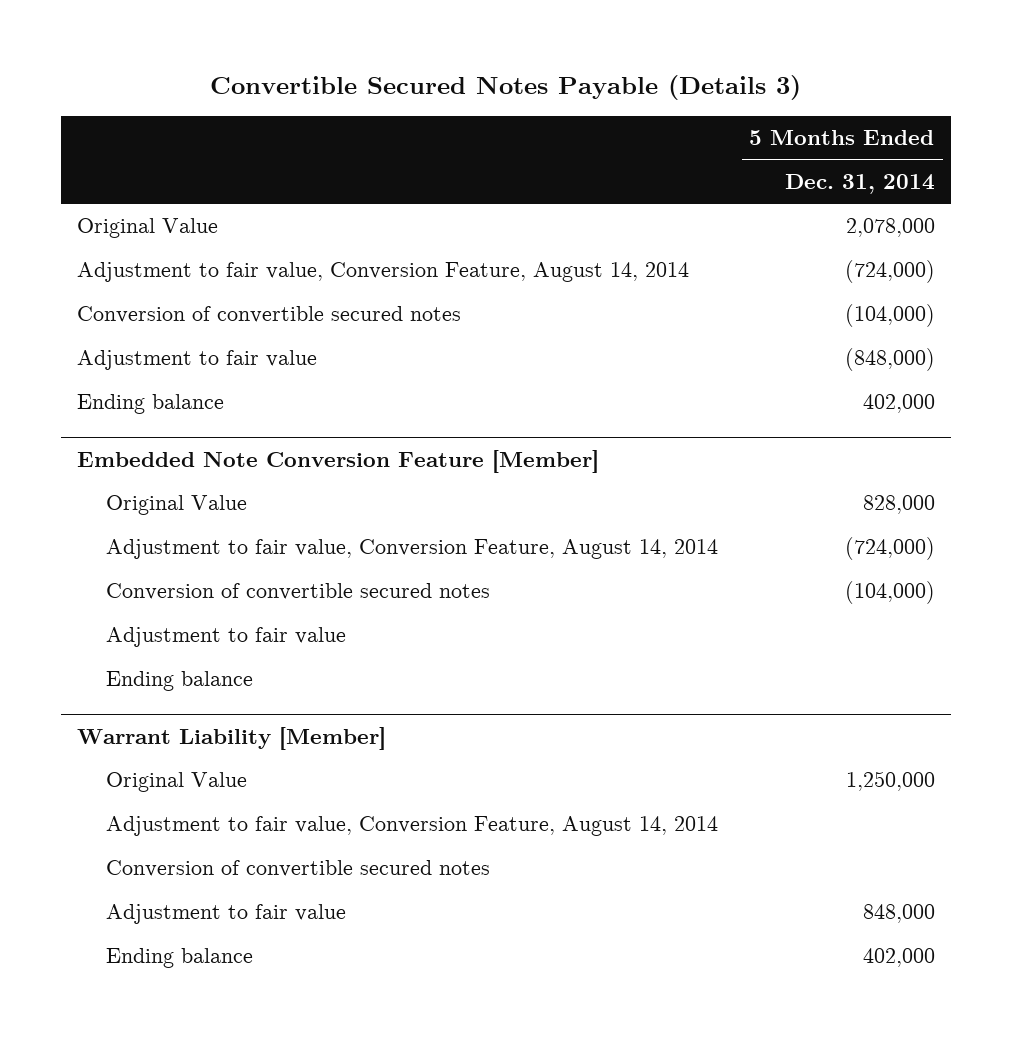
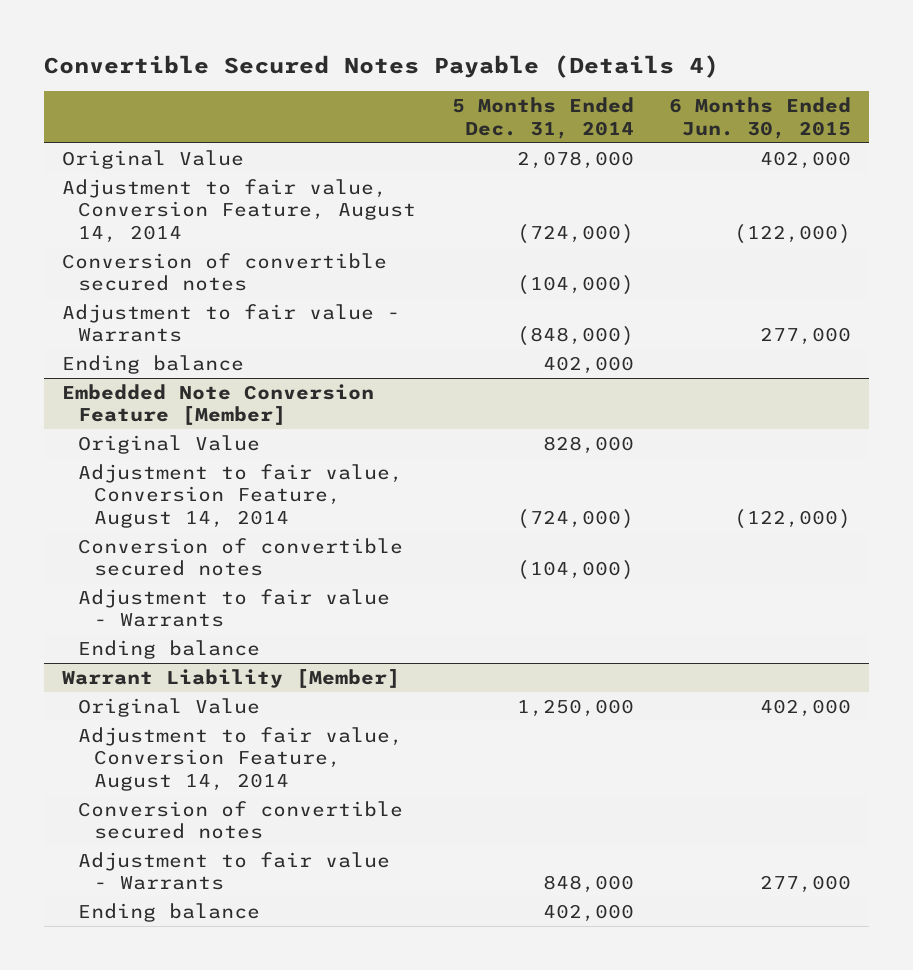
[210,75,802,101] Convertible Secured Notes Payable (Details 3) -> [43,54,719,78] Convertible Secured Notes Payable (Details 4)
none -> [669,97,852,139] 6 Months Ended Jun. 30, 2015
[77,350,318,371] Adjustment to fair value -> [61,304,400,343] Adjustment to fair value - Warrants
[105,627,346,648] Adjustment to fair value -> [77,589,390,628] Adjustment to fair value - Warrants
[105,904,346,925] Adjustment to fair value -> [77,852,390,891] Adjustment to fair value - Warrants

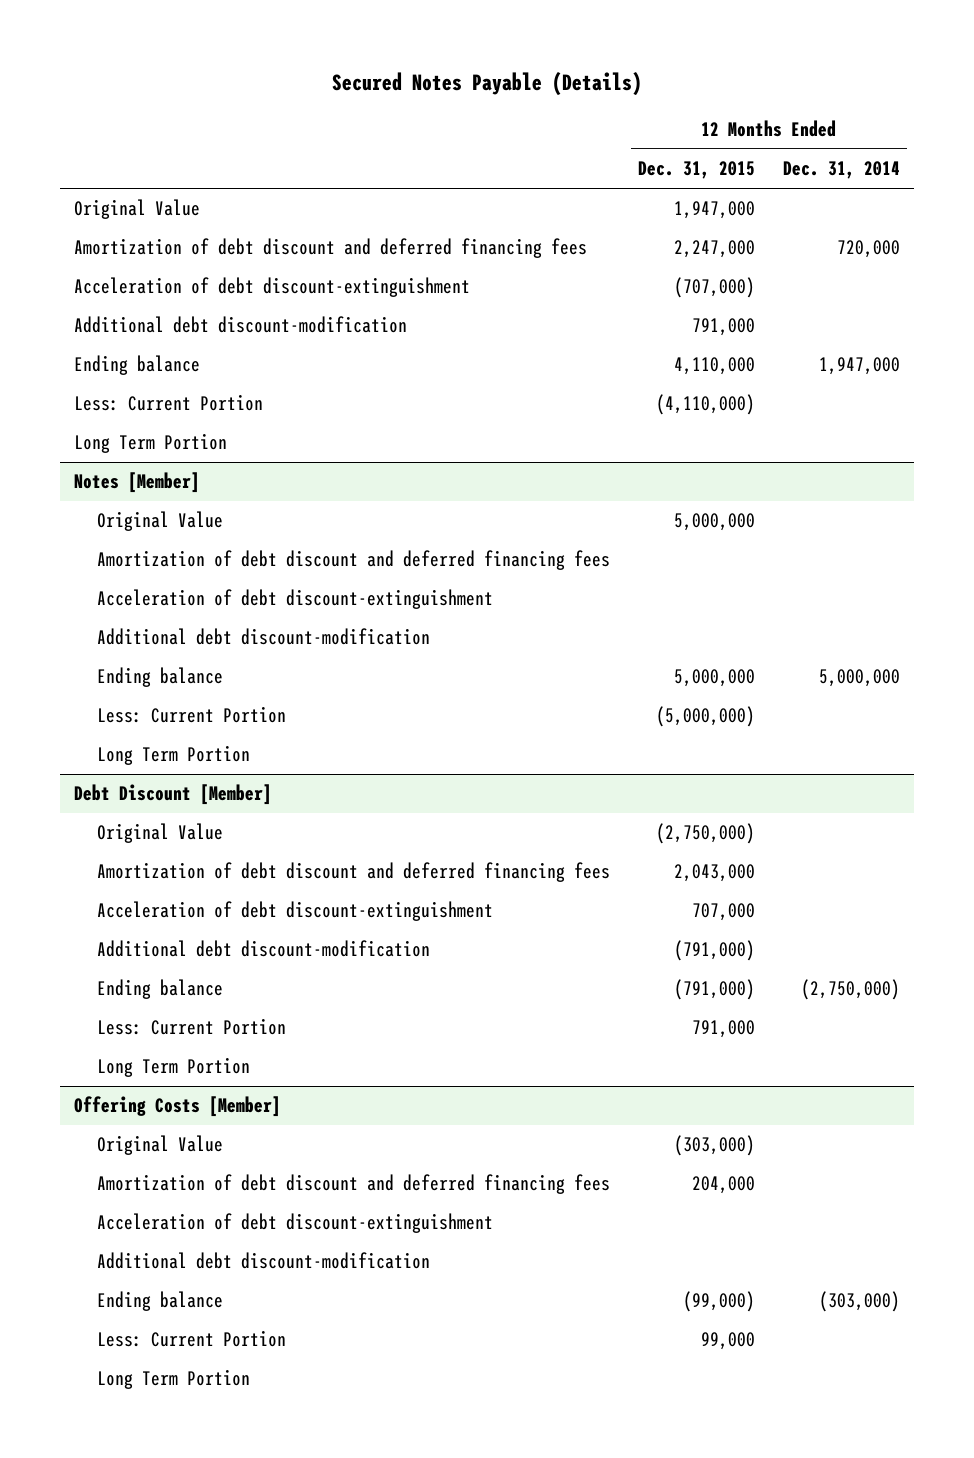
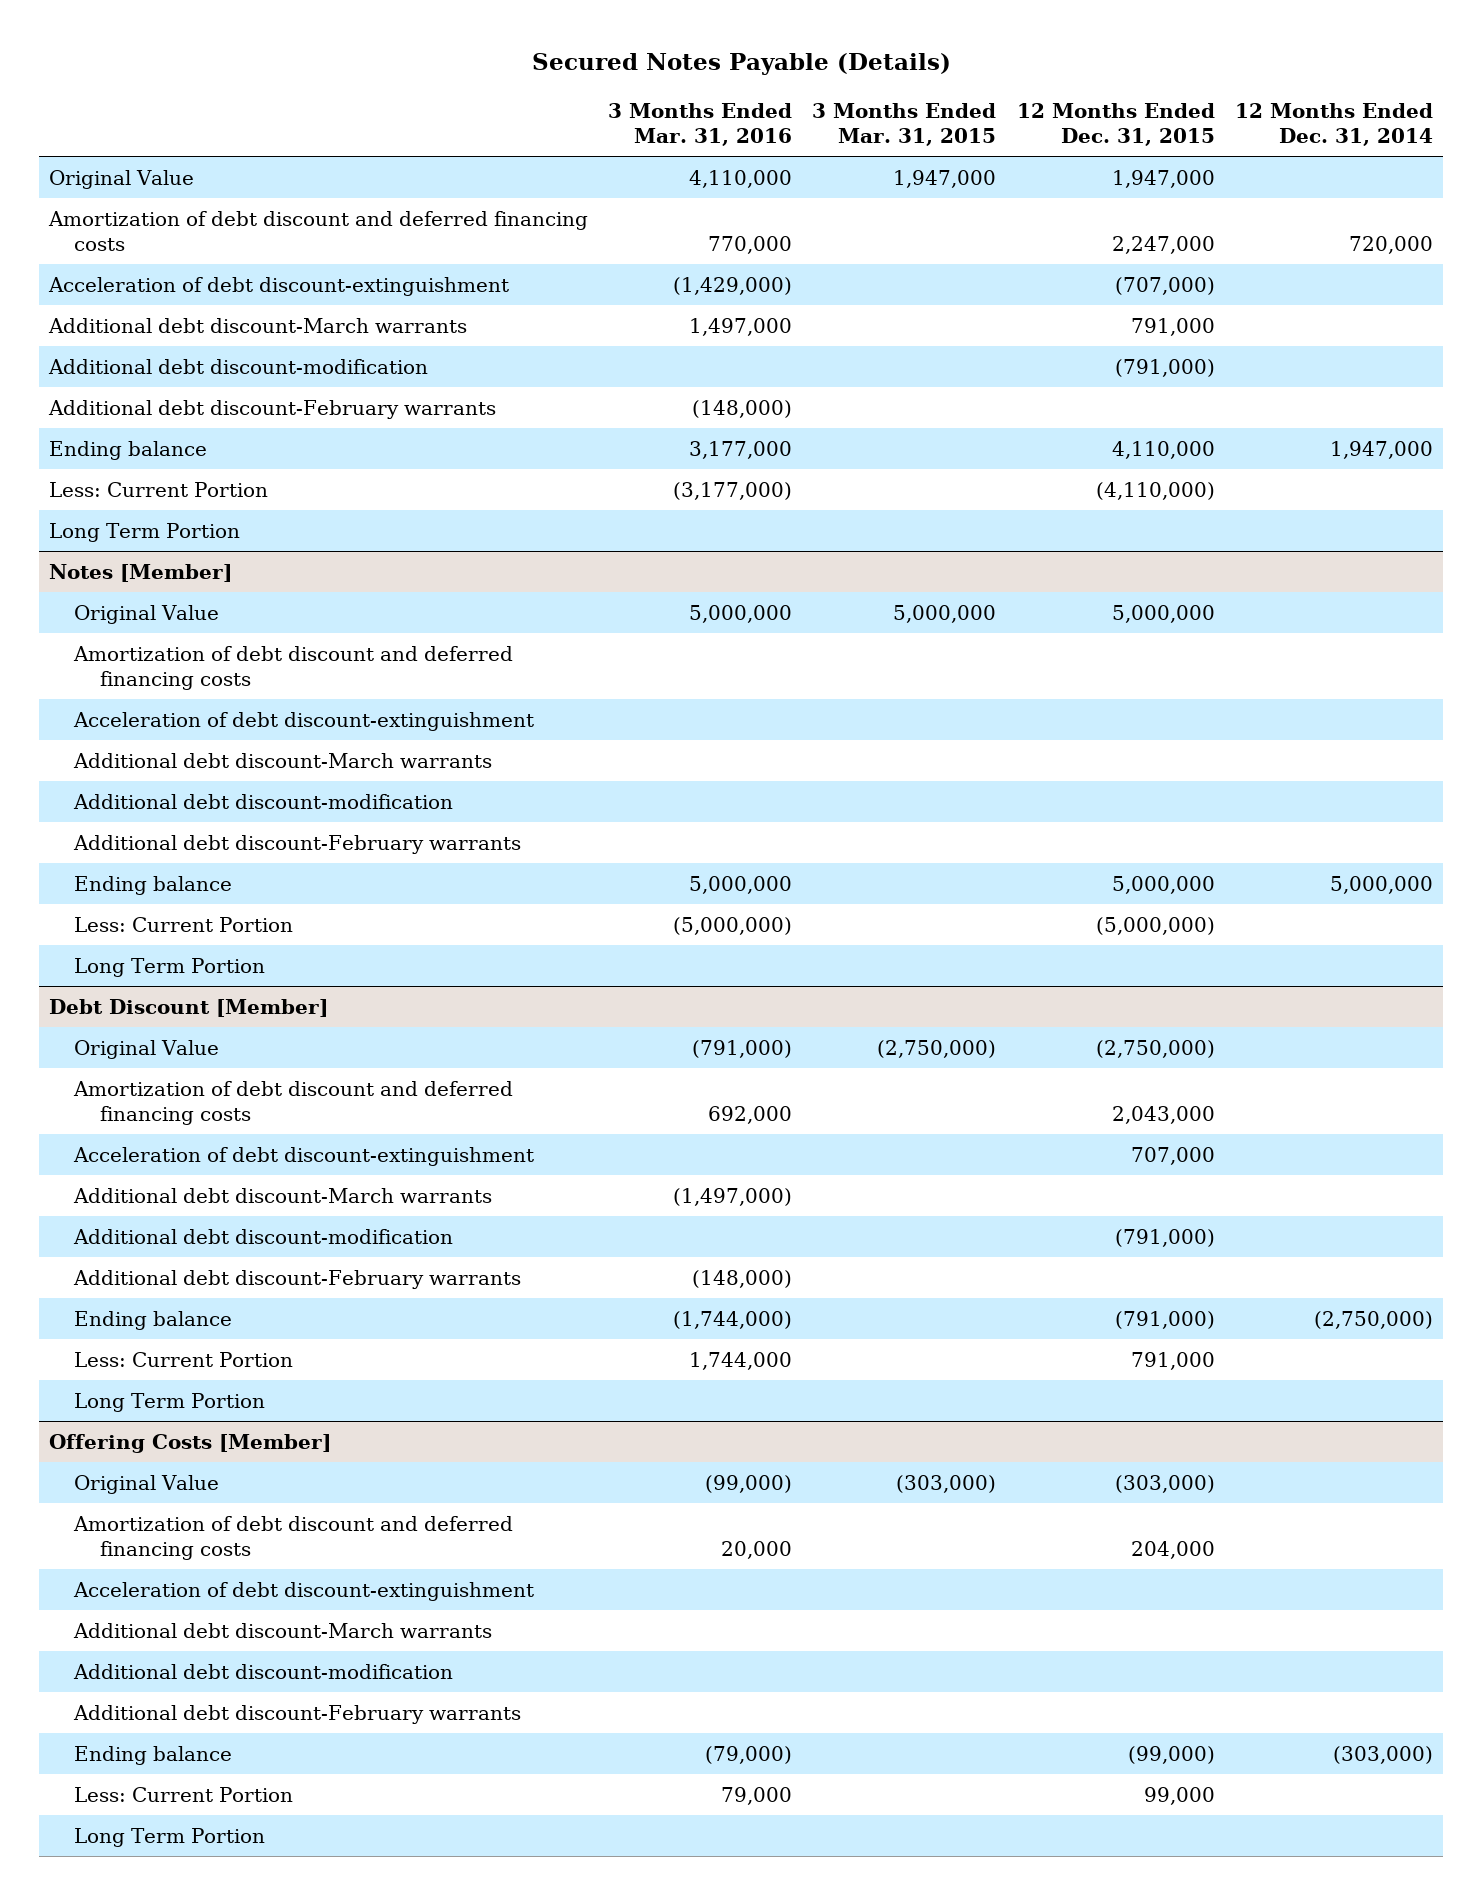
none -> [608,102,793,146] 3 Months Ended Mar. 31, 2016
none -> [812,102,997,146] 3 Months Ended Mar. 31, 2015
[74,238,588,259] Amortization of debt discount and deferred financing fees -> [47,210,588,252] Amortization of debt discount and deferred financing costs
none -> [47,317,467,333] Additional debt discount-March warrants
[691,318,755,337] 791,000 -> [1114,358,1215,377] (791,000)
none -> [47,399,496,419] Additional debt discount-February warrants
[96,550,610,571] Amortization of debt discount and deferred financing fees -> [73,645,514,691] Amortization of debt discount and deferred financing costs
none -> [73,752,493,768] Additional debt discount-March warrants
none -> [73,834,522,854] Additional debt discount-February warrants
[96,862,610,883] Amortization of debt discount and deferred financing fees -> [73,1080,514,1126] Amortization of debt discount and deferred financing costs
none -> [73,1187,493,1203] Additional debt discount-March warrants
none -> [73,1269,522,1289] Additional debt discount-February warrants
[96,1174,610,1195] Amortization of debt discount and deferred financing fees -> [73,1515,514,1561] Amortization of debt discount and deferred financing costs
none -> [73,1622,493,1638] Additional debt discount-March warrants
none -> [73,1704,522,1724] Additional debt discount-February warrants

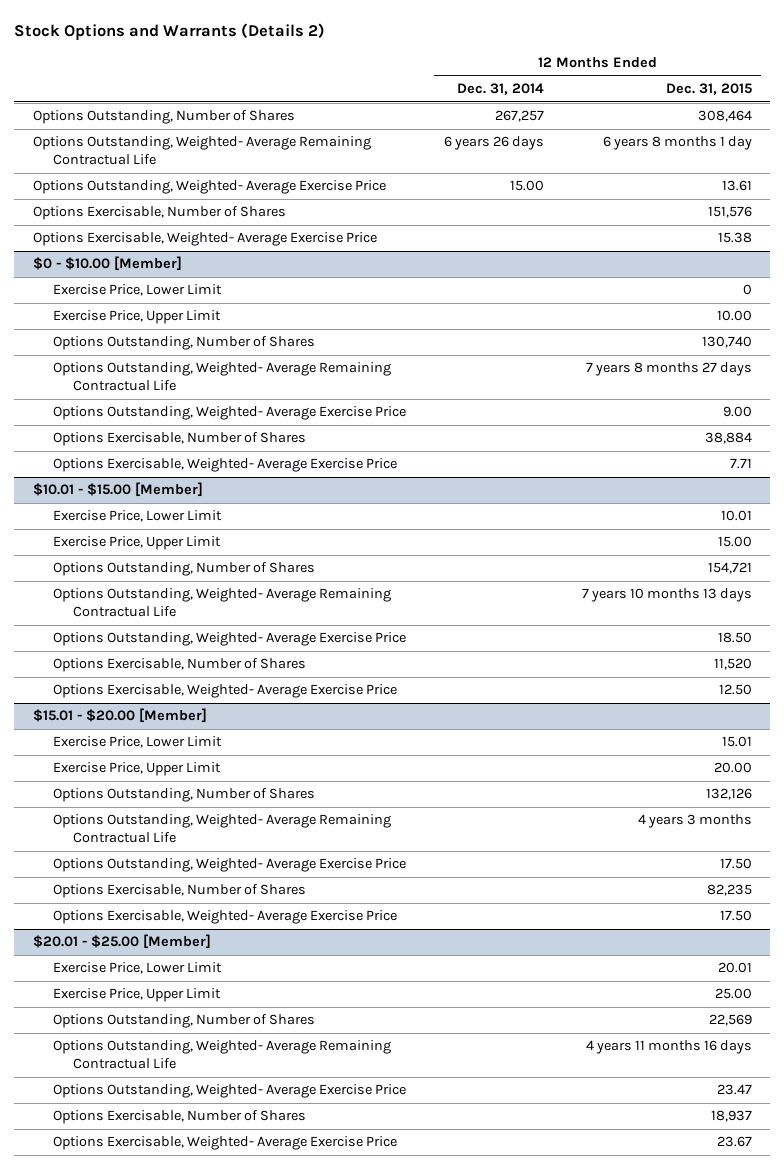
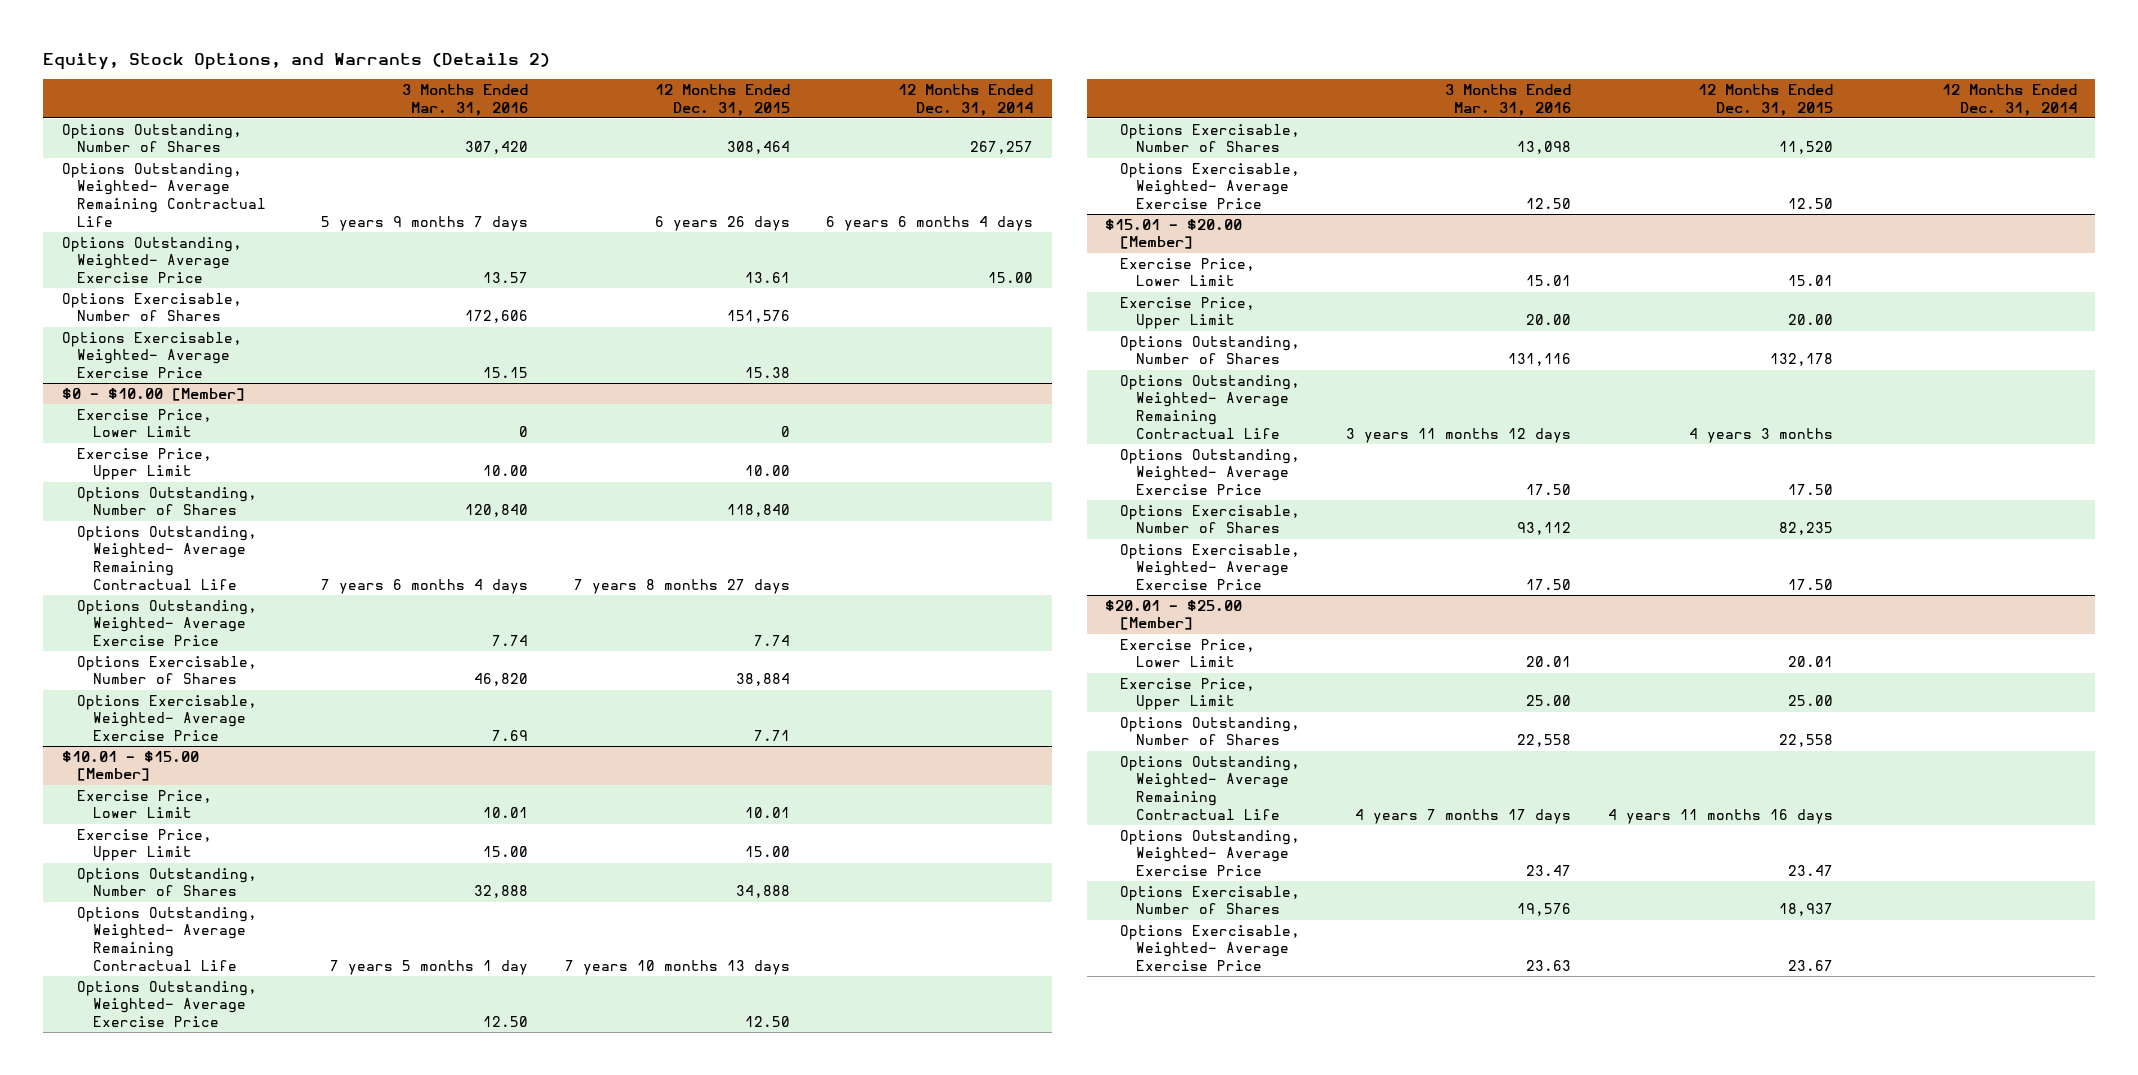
[13,22,325,40] Stock Options and Warrants (Details 2) -> [43,53,551,71] Equity, Stock Options, and Warrants (Details 2)
none -> [401,84,528,116] 3 Months Ended Mar. 31, 2016
[443,136,544,151] 6 years 26 days -> [826,215,1034,231] 6 years 6 months 4 days
[602,136,752,151] 6 years 8 months 1 day -> [654,215,790,231] 6 years 26 days
[701,336,752,349] 130,740 -> [726,504,790,518] 118,840
[722,406,752,418] 9.00 -> [753,635,790,647] 7.74
[707,562,752,575] 154,721 -> [735,885,790,899] 34,888
[717,632,752,644] 18.50 -> [744,1016,790,1028] 12.50
[705,788,752,801] 132,126 -> [1769,353,1833,367] 132,178
[708,1014,752,1027] 22,569 -> [1778,734,1833,748] 22,558

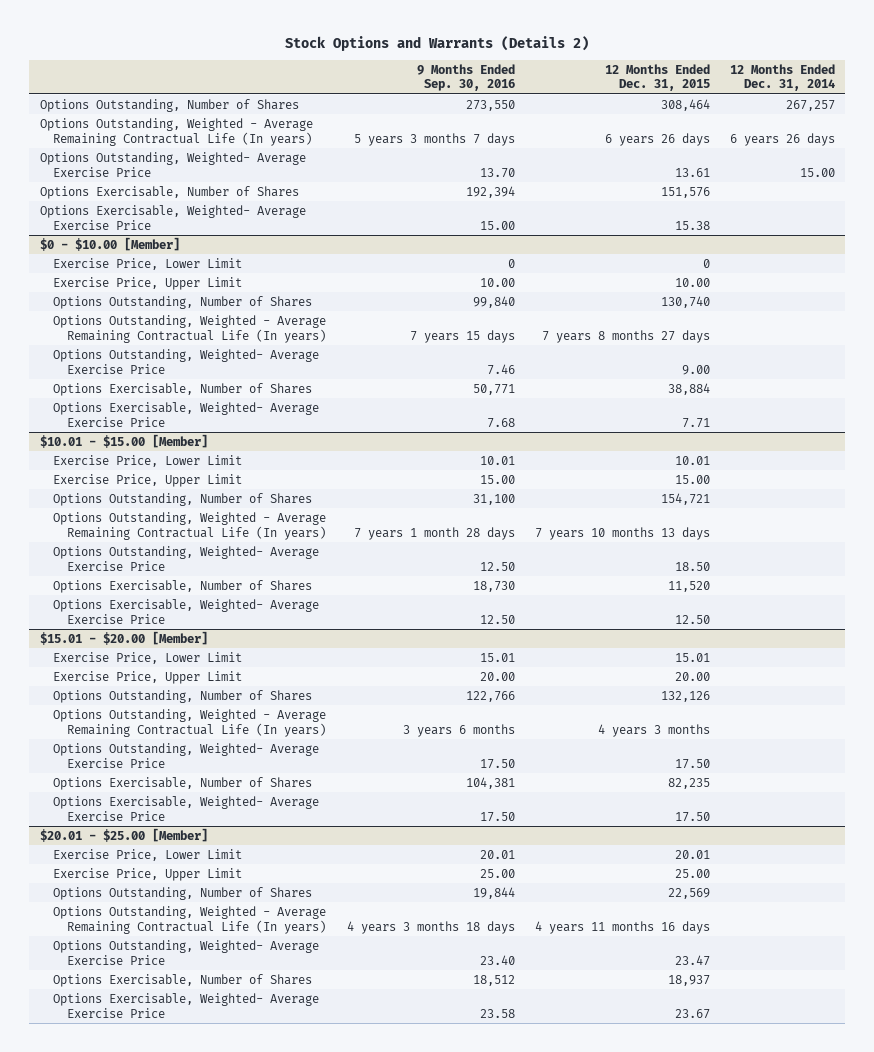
[43,53,551,71] Equity, Stock Options, and Warrants (Details 2) -> [285,35,590,51] Stock Options and Warrants (Details 2)
[401,84,528,116] 3 Months Ended Mar. 31, 2016 -> none
none -> [416,63,515,92] 9 Months Ended Sep. 30, 2016
[61,162,267,227] Options Outstanding, Weighted- Average Remaining Contractual Life -> [39,117,313,146] Options Outstanding, Weighted - Average Remaining Contractual Life (In years)
[826,215,1034,231] 6 years 6 months 4 days -> [729,132,835,146] 6 years 26 days
[726,504,790,518] 118,840 -> [660,295,710,308] 130,740
[77,525,258,590] Options Outstanding, Weighted- Average Remaining Contractual Life -> [53,314,327,343] Options Outstanding, Weighted - Average Remaining Contractual Life (In years)
[753,635,790,647] 7.74 -> [681,364,710,375] 9.00
[735,885,790,899] 34,888 -> [660,492,710,505] 154,721
[77,906,258,971] Options Outstanding, Weighted- Average Remaining Contractual Life -> [53,511,327,540] Options Outstanding, Weighted - Average Remaining Contractual Life (In years)
[744,1016,790,1028] 12.50 -> [674,561,710,571] 18.50
[1769,353,1833,367] 132,178 -> [660,690,710,702] 132,126
[1120,374,1301,439] Options Outstanding, Weighted- Average Remaining Contractual Life -> [53,708,327,737] Options Outstanding, Weighted - Average Remaining Contractual Life (In years)
[1778,734,1833,748] 22,558 -> [667,887,710,899] 22,569
[1120,755,1301,820] Options Outstanding, Weighted- Average Remaining Contractual Life -> [53,905,327,934] Options Outstanding, Weighted - Average Remaining Contractual Life (In years)

